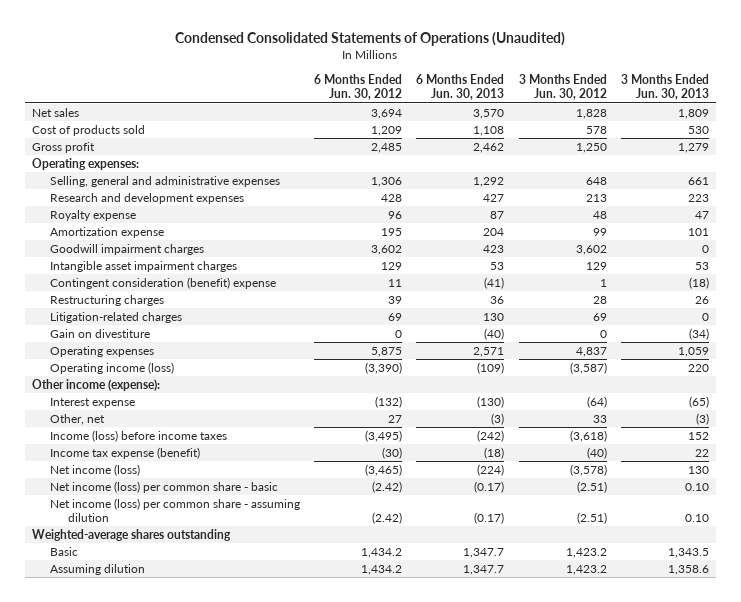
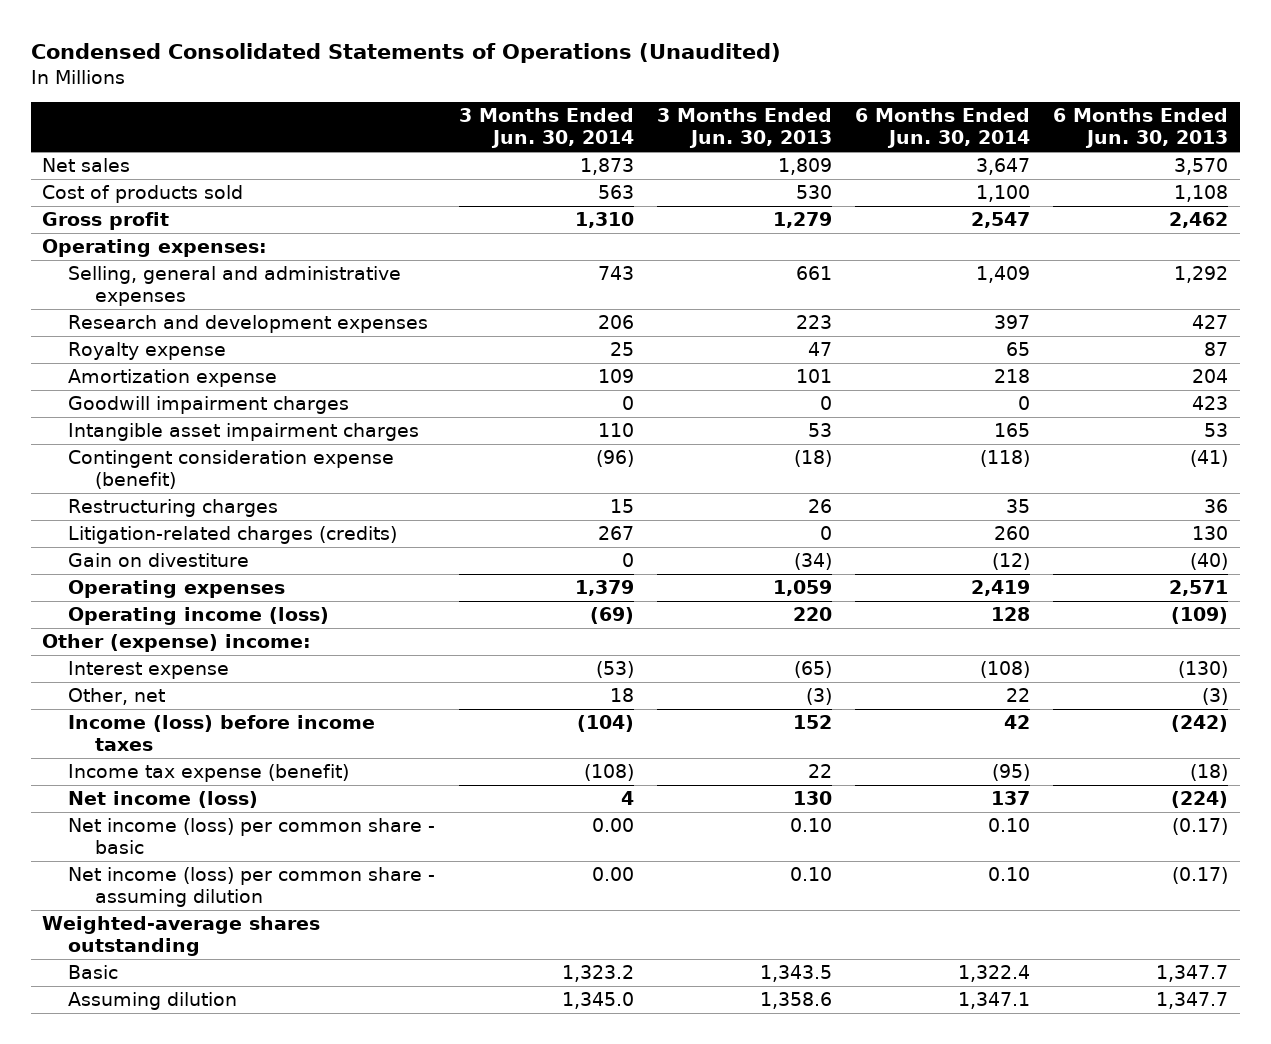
[314,74,403,101] 6 Months Ended Jun. 30, 2012 -> none
[518,74,607,101] 3 Months Ended Jun. 30, 2012 -> none
none -> [458,108,634,149] 3 Months Ended Jun. 30, 2014
none -> [855,108,1031,149] 6 Months Ended Jun. 30, 2014
[50,276,277,289] Contingent consideration (benefit) expense -> [68,450,395,490] Contingent consideration expense (benefit)
[50,311,183,323] Litigation-related charges -> [68,526,398,545] Litigation-related charges (credits)
[31,378,160,391] Other income (expense): -> [42,634,312,653] Other (expense) income:

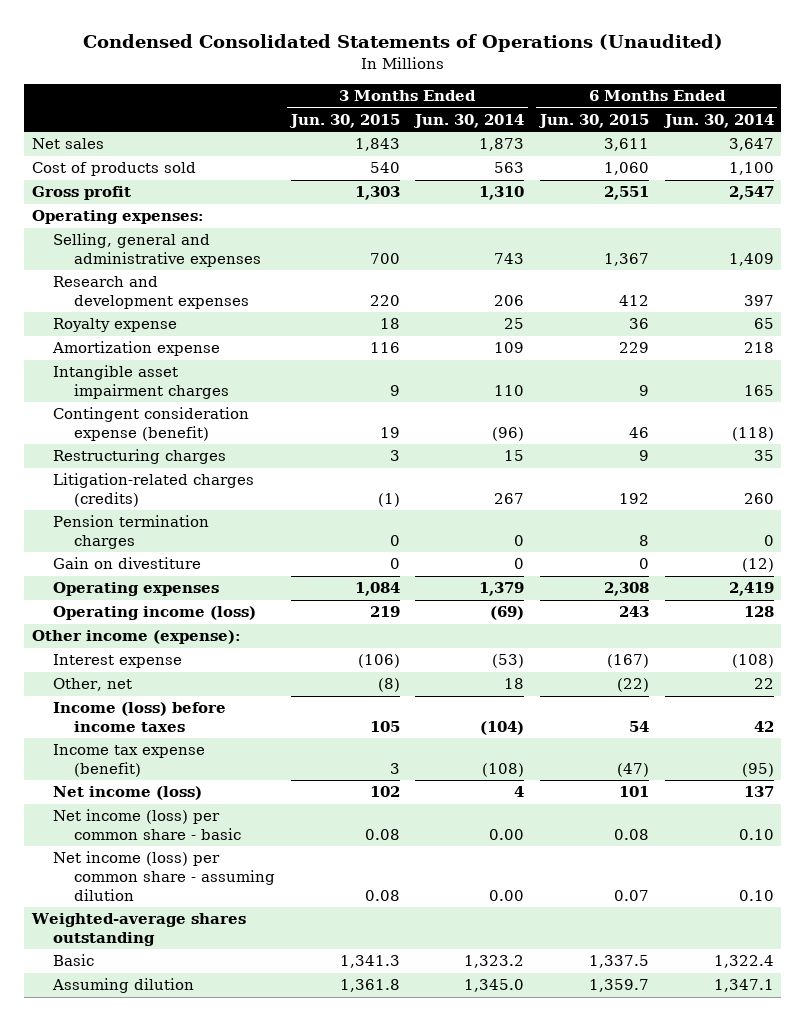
[656,108,832,149] 3 Months Ended Jun. 30, 2013 -> none
[1053,108,1229,149] 6 Months Ended Jun. 30, 2013 -> none
none -> [288,113,400,128] Jun. 30, 2015
none -> [537,113,649,128] Jun. 30, 2015
[68,396,350,415] Goodwill impairment charges -> none
none -> [53,515,210,550] Pension termination charges
[42,634,312,653] Other (expense) income: -> [32,630,242,645] Other income (expense):

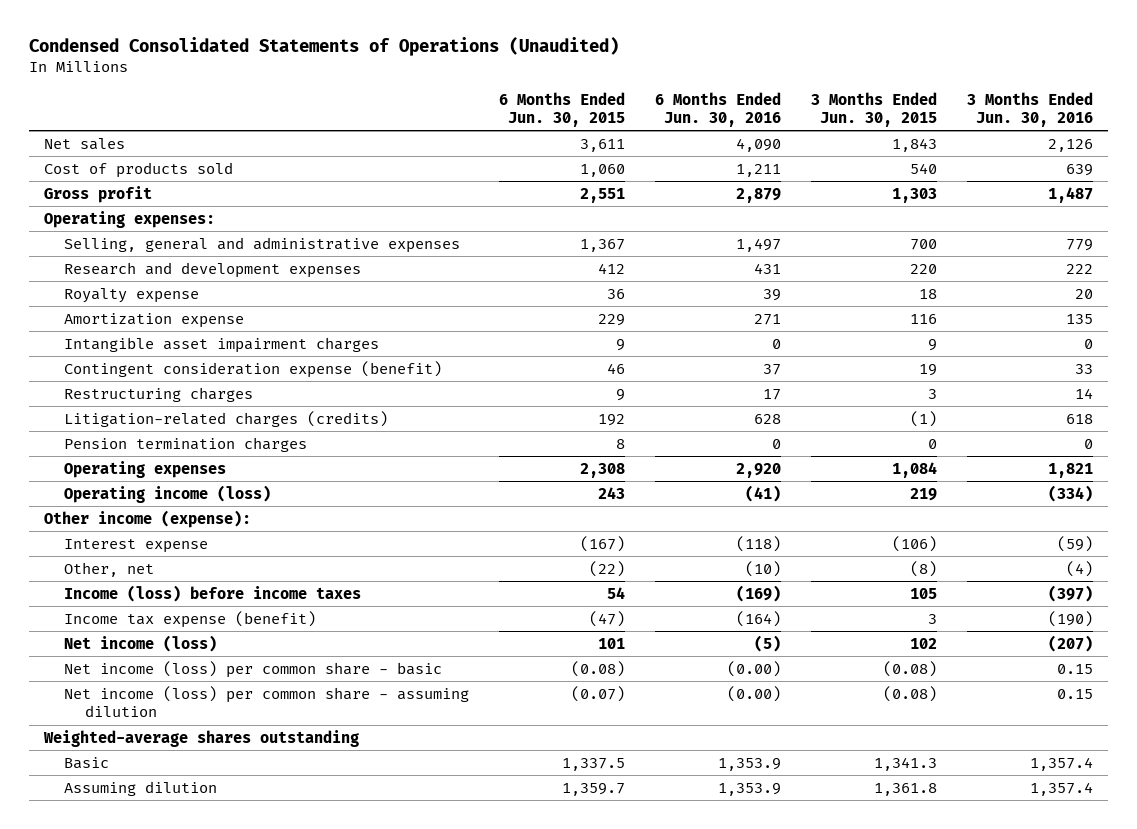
[413,113,525,128] Jun. 30, 2014 -> none
[662,113,774,128] Jun. 30, 2014 -> none
none -> [655,91,782,128] 6 Months Ended Jun. 30, 2016
none -> [966,91,1093,128] 3 Months Ended Jun. 30, 2016
[53,557,202,570] Gain on divestiture -> none
[364,829,400,841] 0.08 -> [883,660,938,677] (0.08)
[613,829,649,841] 0.08 -> [571,660,626,677] (0.08)
[364,889,400,901] 0.08 -> [883,685,938,702] (0.08)
[613,889,649,901] 0.07 -> [571,685,626,702] (0.07)

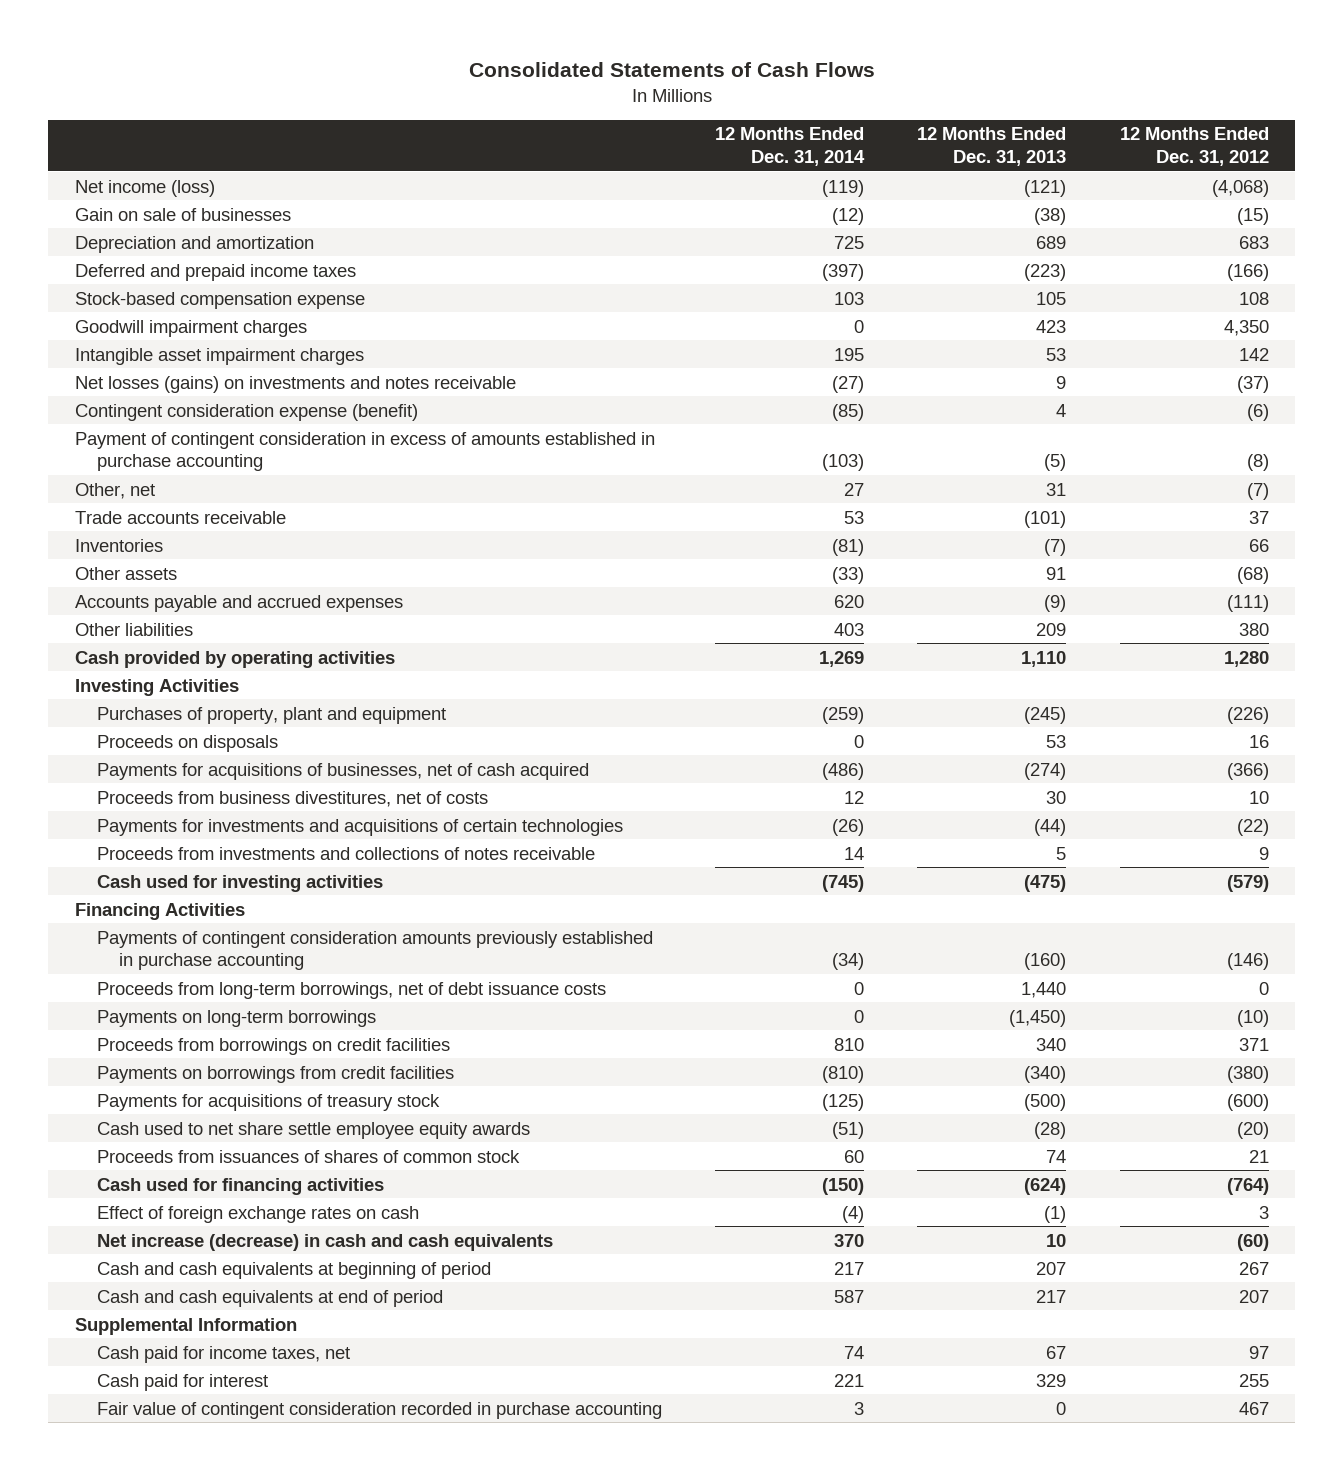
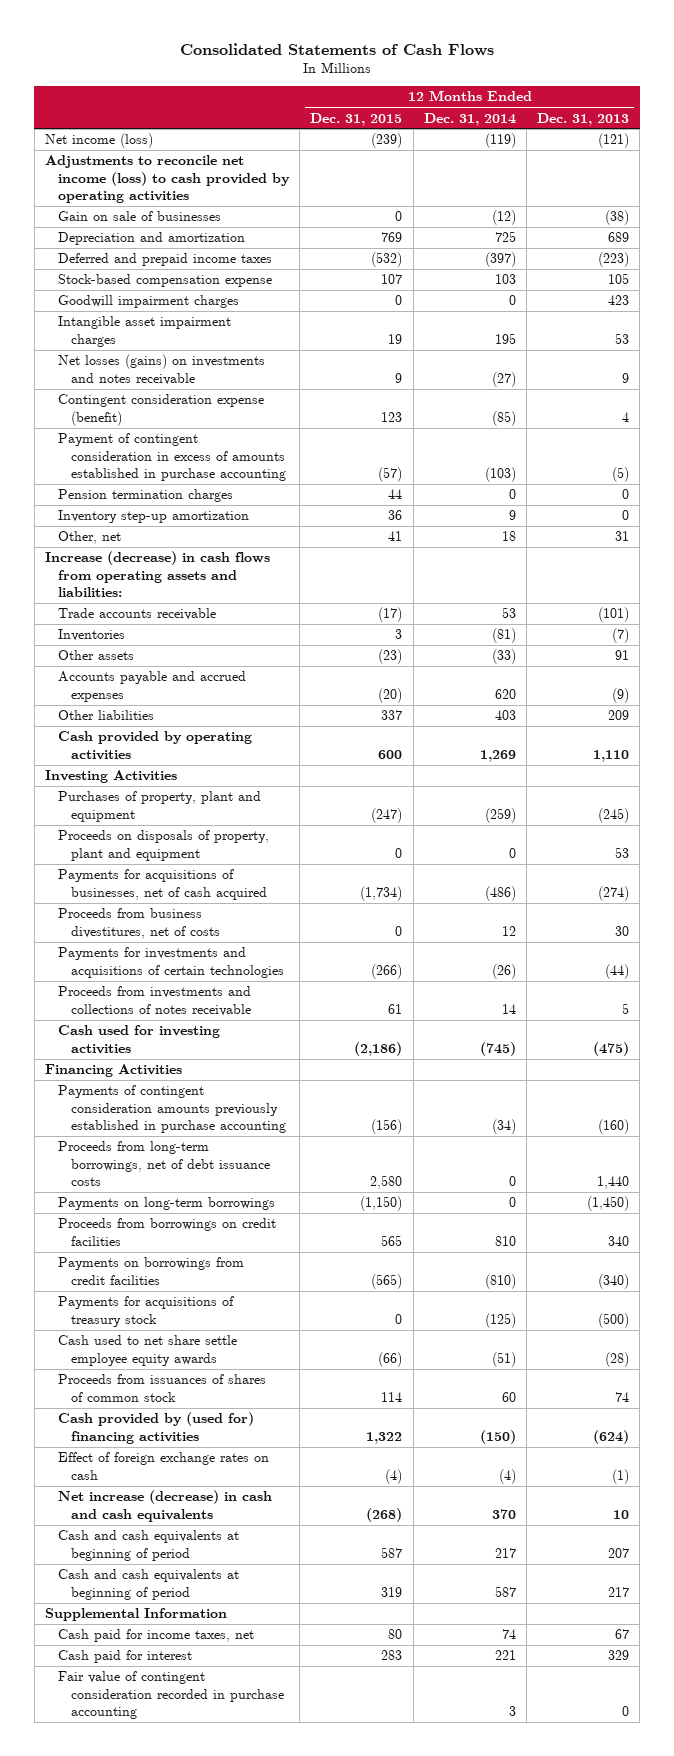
[1119,127,1269,166] 12 Months Ended Dec. 31, 2012 -> none
none -> [310,112,403,126] Dec. 31, 2015
none -> [44,155,291,203] Adjustments to reconcile net income (loss) to cash provided by operating activities
none -> [58,489,234,503] Pension termination charges
none -> [58,510,250,524] Inventory step-up amortization
[844,482,865,496] 27 -> [501,531,516,542] 18
none -> [44,551,270,597] Increase (decrease) in cash flows from operating assets and liabilities:
[97,734,279,752] Proceeds on disposals -> [58,830,270,861] Proceeds on disposals of property, plant and equipment
[97,1177,385,1195] Cash used for financing activities -> [58,1412,255,1444] Cash provided by (used for) financing activities
[97,1289,444,1307] Cash and cash equivalents at end of period -> [58,1569,240,1600] Cash and cash equivalents at beginning of period

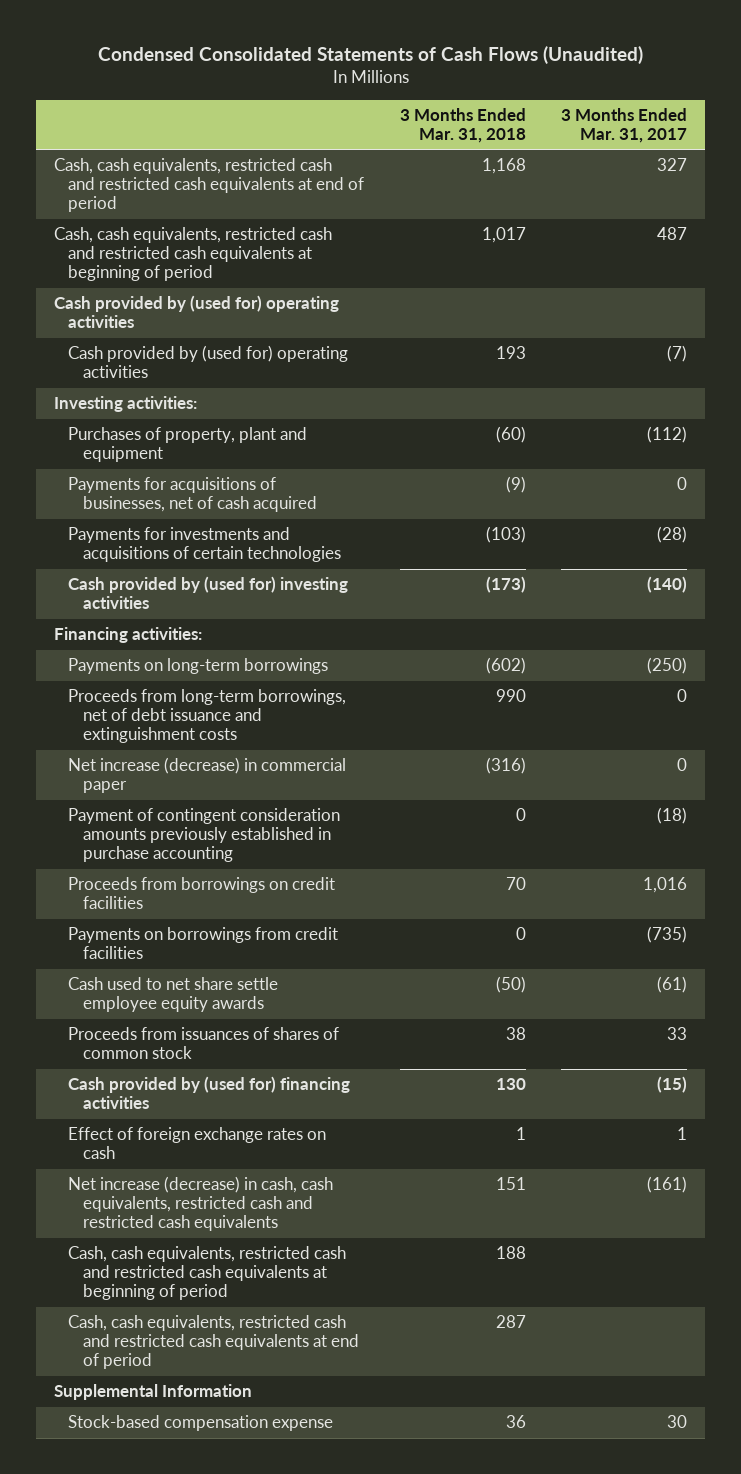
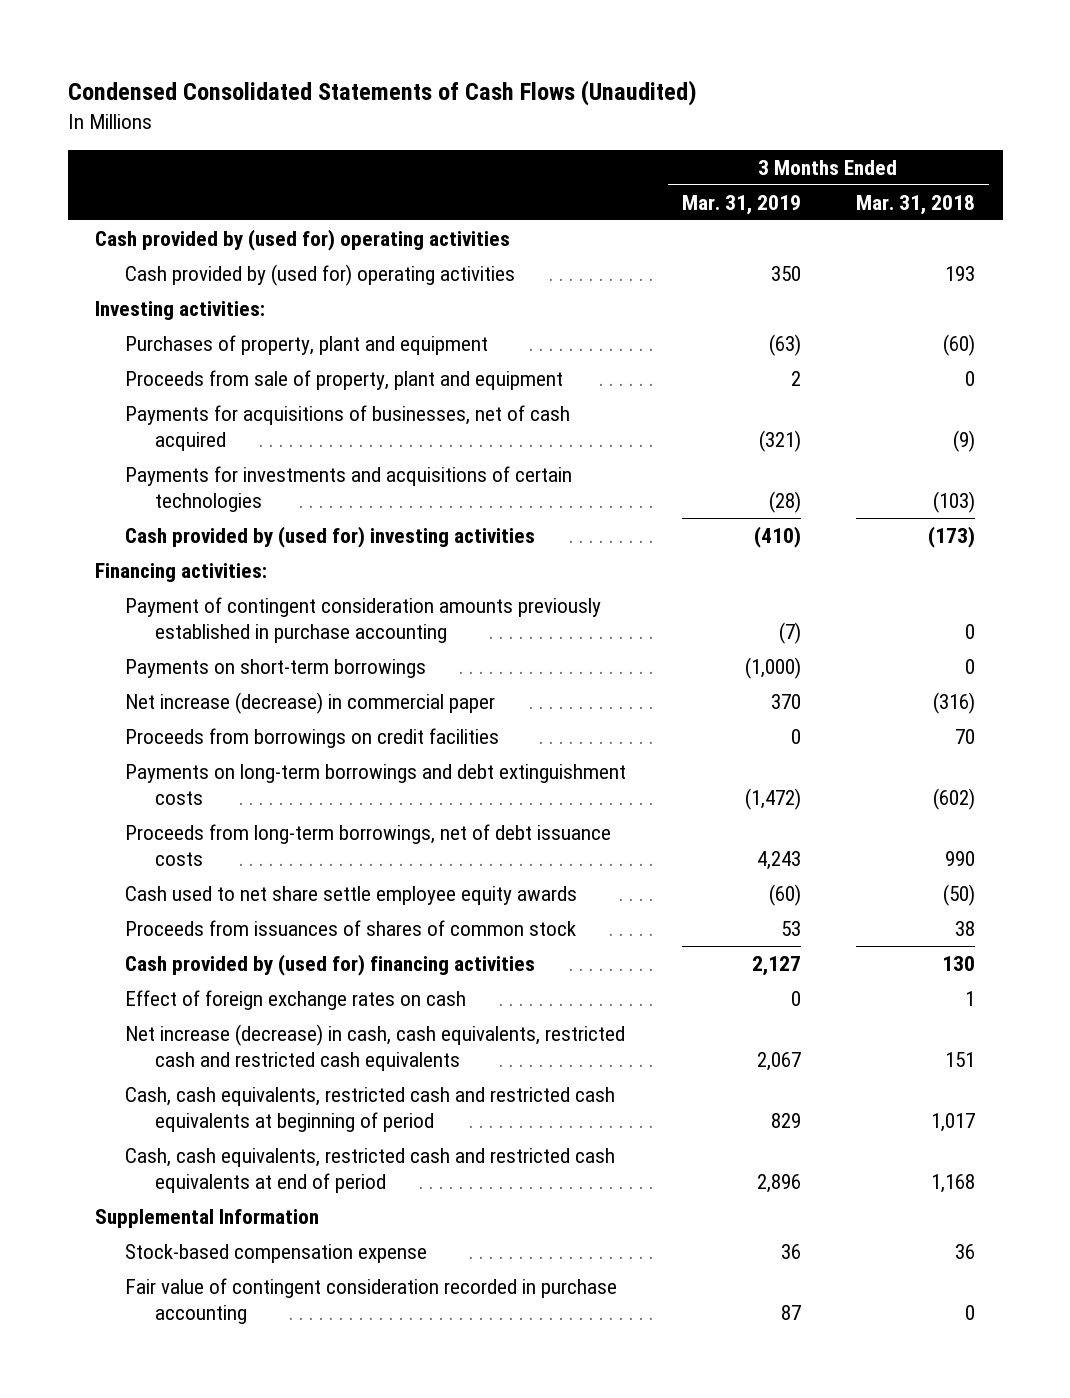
[561,107,688,143] 3 Months Ended Mar. 31, 2017 -> none
none -> [681,194,801,215] Mar. 31, 2019
none -> [125,369,564,390] Proceeds from sale of property, plant and equipment
[68,658,329,675] Payments on long-term borrowings -> none
[68,689,347,744] Proceeds from long-term borrowings, net of debt issuance and extinguishment costs -> none
none -> [125,658,427,678] Payments on short-term borrowings
[68,757,347,794] Net increase (decrease) in commercial paper -> [125,691,496,714] Net increase (decrease) in commercial paper
[68,927,339,960] Payments on borrowings from credit facilities -> none
none -> [125,763,627,805] Payments on long-term borrowings and debt extinguishment costs
none -> [125,823,612,866] Proceeds from long-term borrowings, net of debt issuance costs
[68,1246,347,1301] Cash, cash equivalents, restricted cash and restricted cash equivalents at beginning of period -> none
[68,1315,360,1370] Cash, cash equivalents, restricted cash and restricted cash equivalents at end of period -> none
[53,227,332,282] Cash, cash equivalents, restricted cash and restricted cash equivalents at beginning of period -> [125,1086,616,1132] Cash, cash equivalents, restricted cash and restricted cash equivalents at beginning of period
[53,158,365,213] Cash, cash equivalents, restricted cash and restricted cash equivalents at end of period -> [125,1147,616,1193] Cash, cash equivalents, restricted cash and restricted cash equivalents at end of period
none -> [125,1277,618,1324] Fair value of contingent consideration recorded in purchase accounting

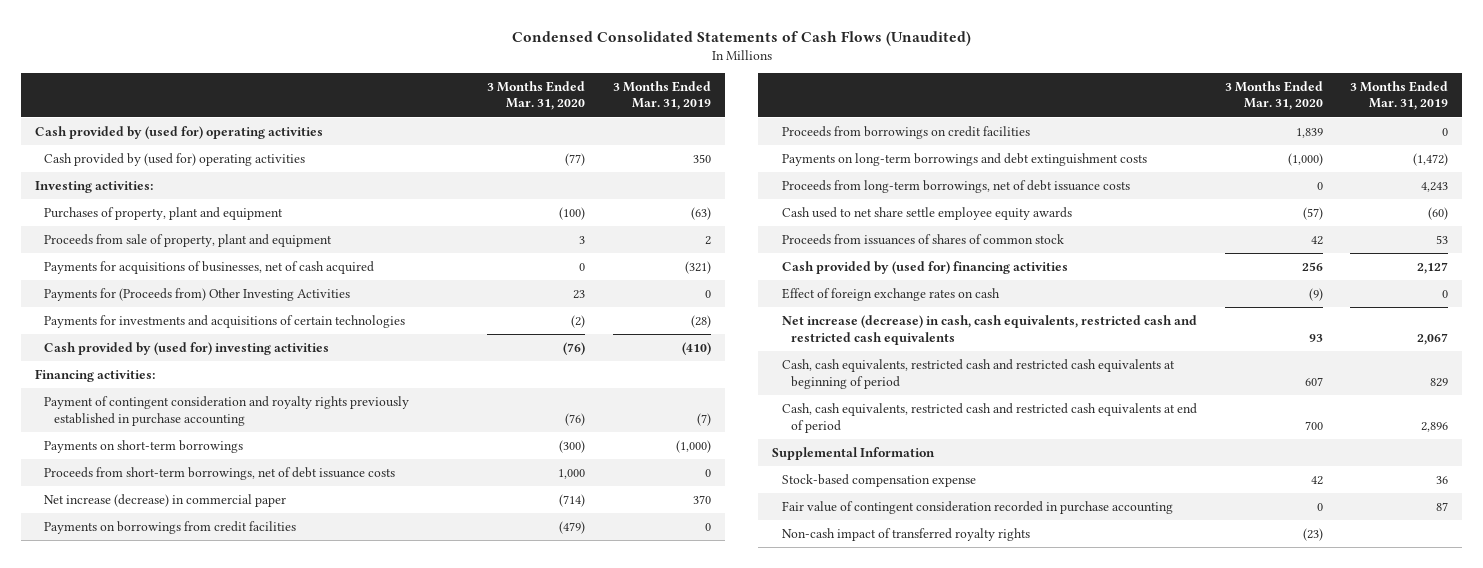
[855,194,975,215] Mar. 31, 2018 -> none
none -> [487,80,586,111] 3 Months Ended Mar. 31, 2020
none -> [44,287,351,301] Payments for (Proceeds from) Other Investing Activities
[125,596,602,643] Payment of contingent consideration amounts previously established in purchase accounting -> [44,395,410,426] Payment of contingent consideration and royalty rights previously established in purchase accounting
none -> [44,466,396,480] Proceeds from short-term borrowings, net of debt issuance costs
none -> [44,520,297,534] Payments on borrowings from credit facilities
none -> [781,527,1030,541] Non-cash impact of transferred royalty rights

